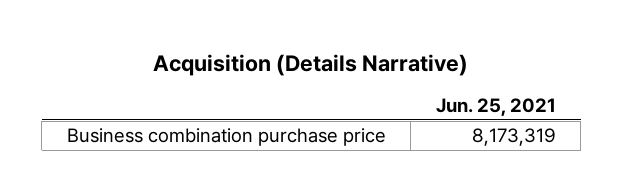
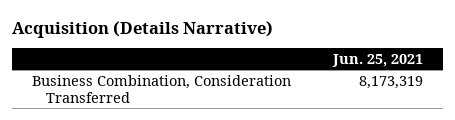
[66,128,386,147] Business combination purchase price -> [32,74,292,103] Business Combination, Consideration Transferred

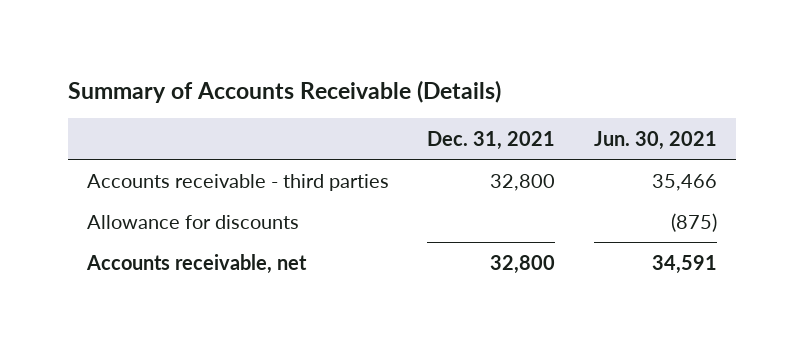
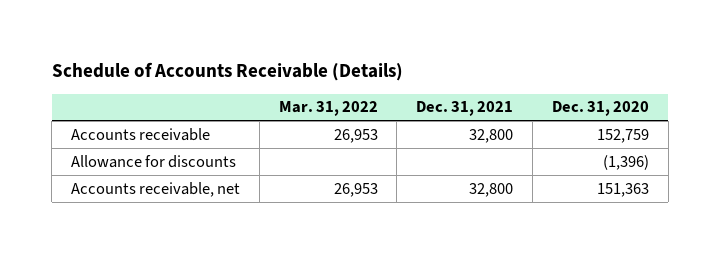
[68,79,502,103] Summary of Accounts Receivable (Details) -> [51,62,403,82] Schedule of Accounts Receivable (Details)
[593,130,717,150] Jun. 30, 2021 -> none
none -> [278,101,378,117] Mar. 31, 2022
none -> [551,101,649,117] Dec. 31, 2020
[87,173,390,191] Accounts receivable - third parties -> [71,127,211,141] Accounts receivable

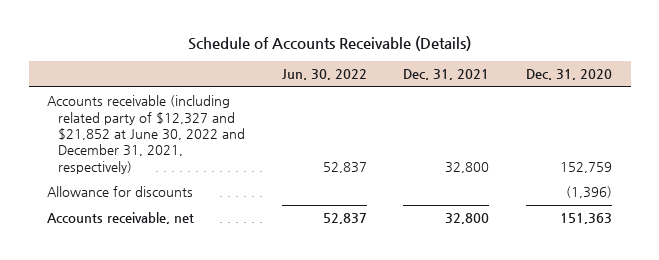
[278,101,378,117] Mar. 31, 2022 -> none
none -> [281,69,367,81] Jun. 30, 2022
[71,127,211,141] Accounts receivable -> [47,95,245,174] Accounts receivable (including related party of $12,327 and $21,852 at June 30, 2022 and December 31, 2021, respectively)

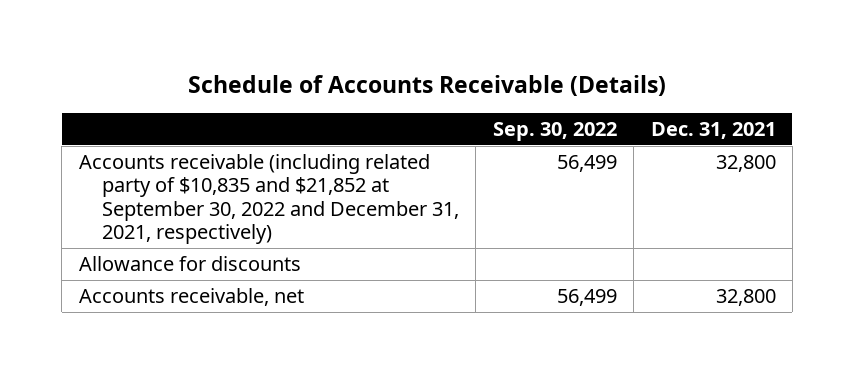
[281,69,367,81] Jun. 30, 2022 -> none
[526,69,613,81] Dec. 31, 2020 -> none
none -> [492,122,617,142] Sep. 30, 2022
[47,95,245,174] Accounts receivable (including related party of $12,327 and $21,852 at June 30, 2022 and December 31, 2021, respectively) -> [78,154,459,244] Accounts receivable (including related party of $10,835 and $21,852 at September 30, 2022 and December 31, 2021, respectively)

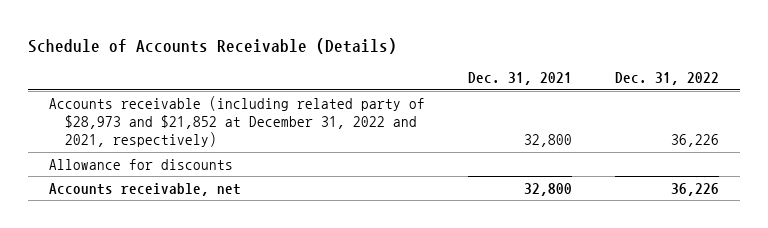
[492,122,617,142] Sep. 30, 2022 -> none
none -> [614,72,719,86] Dec. 31, 2022
[78,154,459,244] Accounts receivable (including related party of $10,835 and $21,852 at September 30, 2022 and December 31, 2021, respectively) -> [49,95,426,148] Accounts receivable (including related party of $28,973 and $21,852 at December 31, 2022 and 2021, respectively)

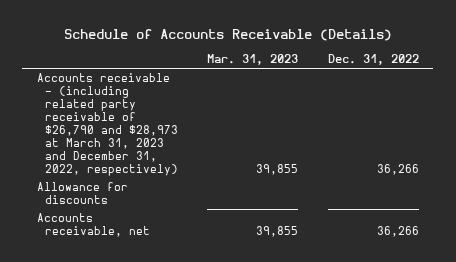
[468,72,573,86] Dec. 31, 2021 -> none
none -> [207,54,299,66] Mar. 31, 2023
[49,95,426,148] Accounts receivable (including related party of $28,973 and $21,852 at December 31, 2022 and 2021, respectively) -> [36,73,179,177] Accounts receivable - (including related party receivable of $26,790 and $28,973 at March 31, 2023 and December 31, 2022, respectively)
[670,134,719,148] 36,226 -> [376,164,419,176] 36,266
[670,182,719,196] 36,226 -> [376,226,419,238] 36,266

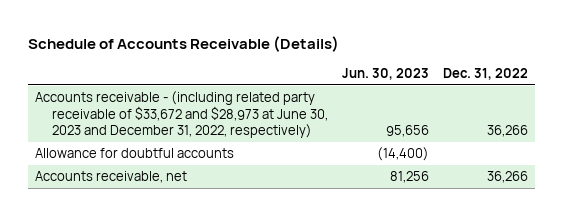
[207,54,299,66] Mar. 31, 2023 -> none
none -> [342,68,430,81] Jun. 30, 2023
[36,73,179,177] Accounts receivable - (including related party receivable of $26,790 and $28,973 at March 31, 2023 and December 31, 2022, respectively) -> [35,91,329,139] Accounts receivable - (including related party receivable of $33,672 and $28,973 at June 30, 2023 and December 31, 2022, respectively)
[36,182,128,205] Allowance for discounts -> [35,148,235,159] Allowance for doubtful accounts

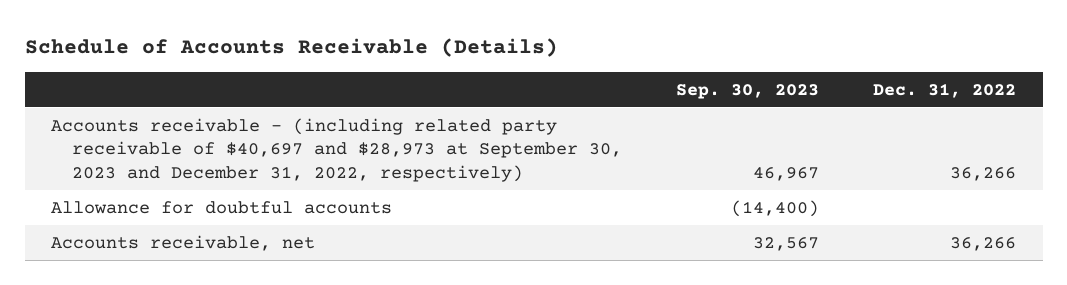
[342,68,430,81] Jun. 30, 2023 -> none
none -> [676,83,820,99] Sep. 30, 2023
[35,91,329,139] Accounts receivable - (including related party receivable of $33,672 and $28,973 at June 30, 2023 and December 31, 2022, respectively) -> [51,117,623,182] Accounts receivable - (including related party receivable of $40,697 and $28,973 at September 30, 2023 and December 31, 2022, respectively)

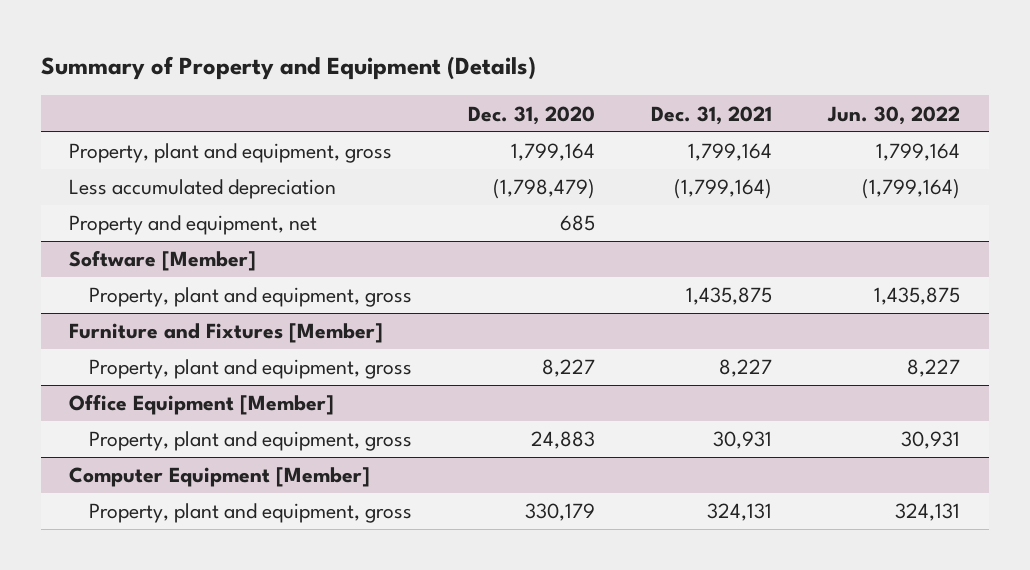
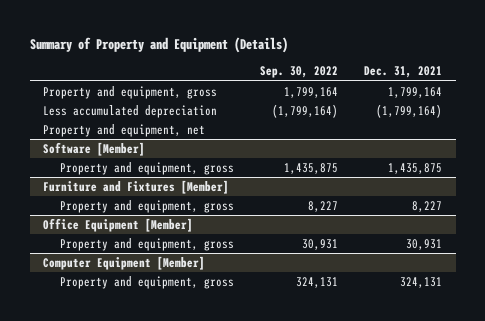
[468,105,596,125] Dec. 31, 2020 -> none
[827,105,961,125] Jun. 30, 2022 -> none
none -> [260,66,339,79] Sep. 30, 2022
[69,143,393,164] Property, plant and equipment, gross -> [42,85,217,99] Property and equipment, gross
[89,287,413,308] Property, plant and equipment, gross -> [60,161,235,175] Property and equipment, gross
[89,359,413,380] Property, plant and equipment, gross -> [60,199,235,213] Property and equipment, gross
[89,431,413,452] Property, plant and equipment, gross -> [60,237,235,251] Property and equipment, gross
[89,503,413,524] Property, plant and equipment, gross -> [60,275,235,289] Property and equipment, gross

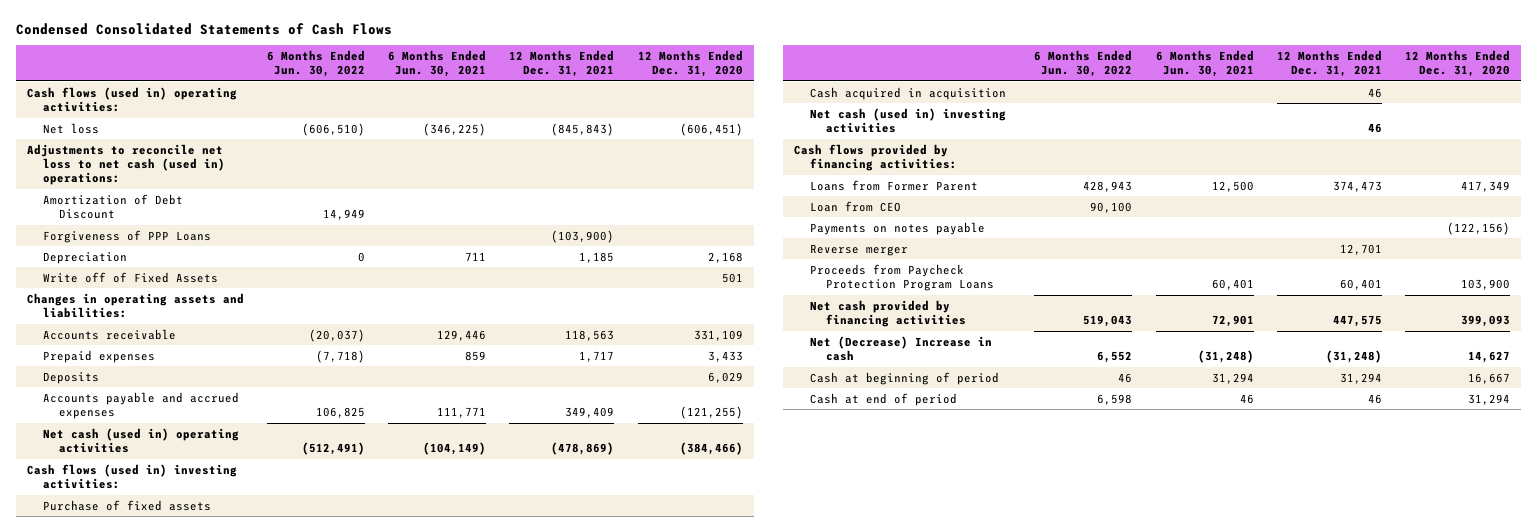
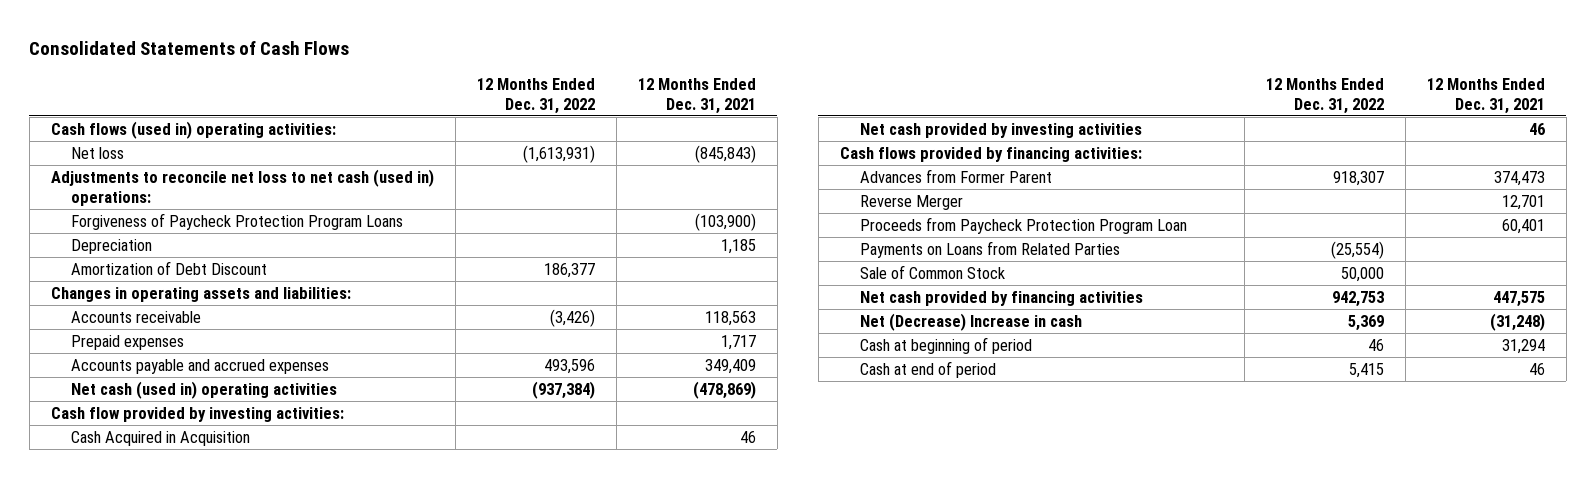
[15,22,392,35] Condensed Consolidated Statements of Cash Flows -> [29,41,350,56] Consolidated Statements of Cash Flows
[267,49,366,77] 6 Months Ended Jun. 30, 2022 -> none
[388,49,487,77] 6 Months Ended Jun. 30, 2021 -> none
[637,49,743,77] 12 Months Ended Dec. 31, 2020 -> none
none -> [476,77,595,114] 12 Months Ended Dec. 31, 2022
[43,229,212,243] Forgiveness of PPP Loans -> [70,213,403,231] Forgiveness of Paycheck Protection Program Loans
[43,271,219,283] Write off of Fixed Assets -> none
[43,193,184,219] Amortization of Debt Discount -> [70,261,267,276] Amortization of Debt Discount
[43,371,100,384] Deposits -> none
[43,499,212,511] Purchase of fixed assets -> none
[27,463,238,489] Cash flows (used in) investing activities: -> [50,407,344,423] Cash flow provided by investing activities:
[810,86,1007,100] Cash acquired in acquisition -> [70,431,250,447] Cash Acquired in Acquisition
[810,107,1007,133] Net cash (used in) investing activities -> [859,123,1142,139] Net cash provided by investing activities
[810,200,902,212] Loan from CEO -> none
[810,221,986,235] Payments on notes payable -> none
[810,179,979,191] Loans from Former Parent -> [859,169,1052,184] Advances from Former Parent
[810,243,909,256] Reverse merger -> [859,195,963,211] Reverse Merger
[810,263,994,291] Proceeds from Paycheck Protection Program Loans -> [859,217,1187,235] Proceeds from Paycheck Protection Program Loan
none -> [859,241,1120,259] Payments on Loans from Related Parties
none -> [859,265,1005,280] Sale of Common Stock

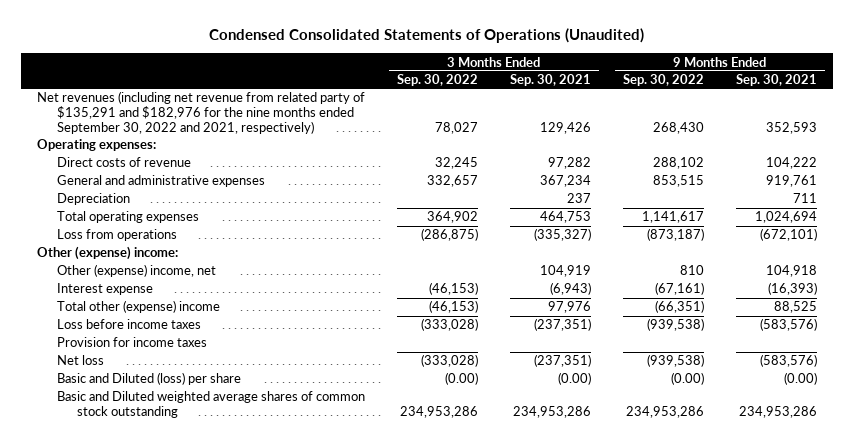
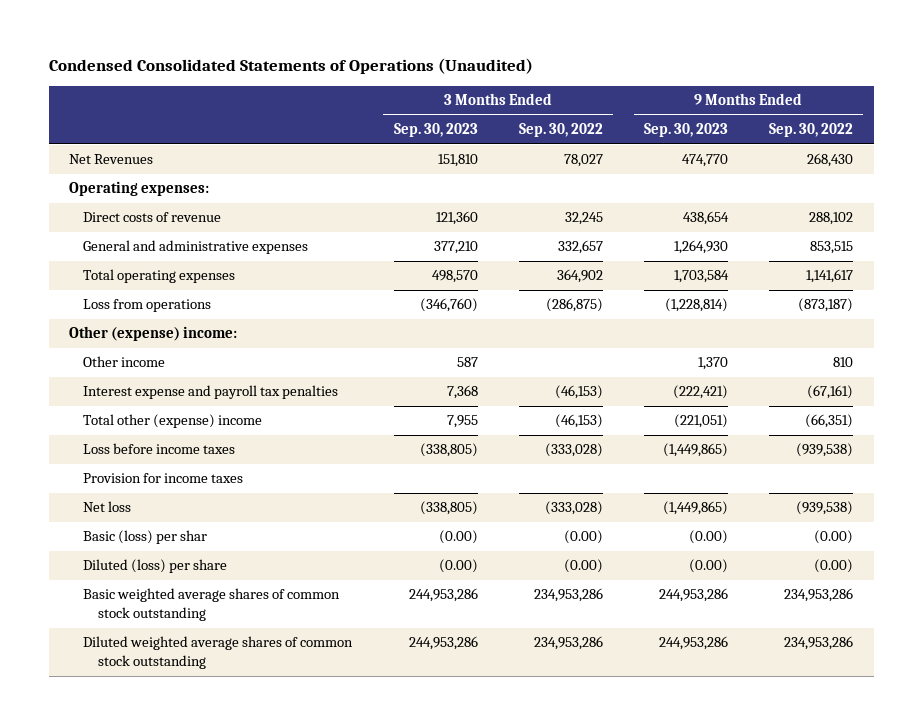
[510,74,592,87] Sep. 30, 2021 -> none
[736,74,818,87] Sep. 30, 2021 -> none
none -> [393,123,478,138] Sep. 30, 2023
none -> [643,123,728,138] Sep. 30, 2023
[36,91,365,134] Net revenues (including net revenue from related party of $135,291 and $182,976 for the nine months ended September 30, 2022 and 2021, respectively) -> [69,154,154,165] Net Revenues
[56,193,130,206] Depreciation -> none
[56,264,216,278] Other (expense) income, net -> [83,356,166,368] Other income
[56,283,153,296] Interest expense -> [83,385,339,400] Interest expense and payroll tax penalties
[56,372,241,386] Basic and Diluted (loss) per share -> [83,530,208,545] Basic (loss) per shar
none -> [83,559,228,574] Diluted (loss) per share
[56,391,365,418] Basic and Diluted weighted average shares of common stock outstanding -> [83,588,341,622] Basic weighted average shares of common stock outstanding
none -> [83,636,354,670] Diluted weighted average shares of common stock outstanding

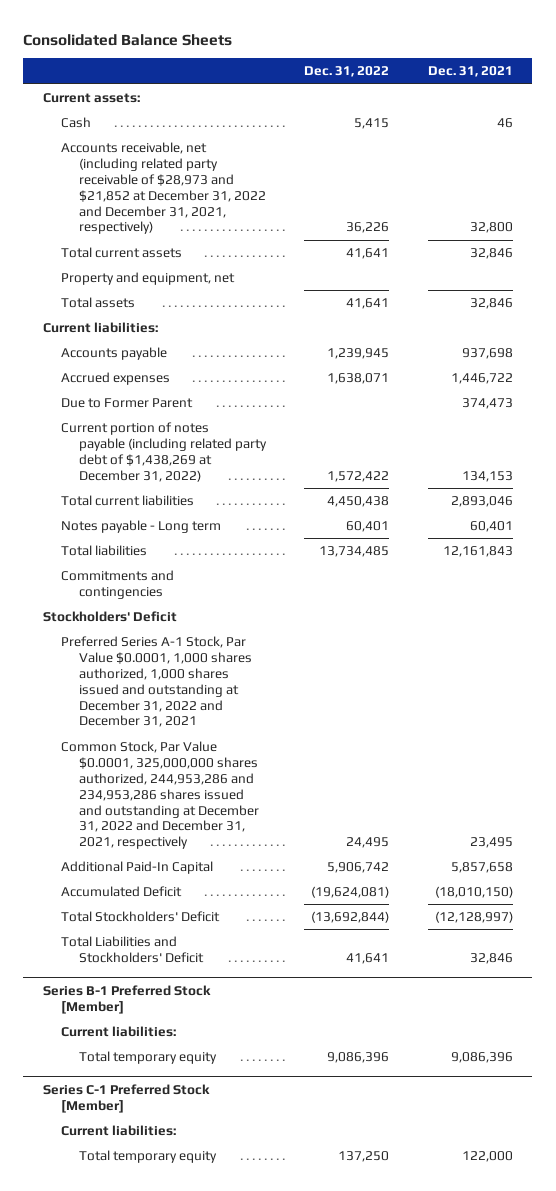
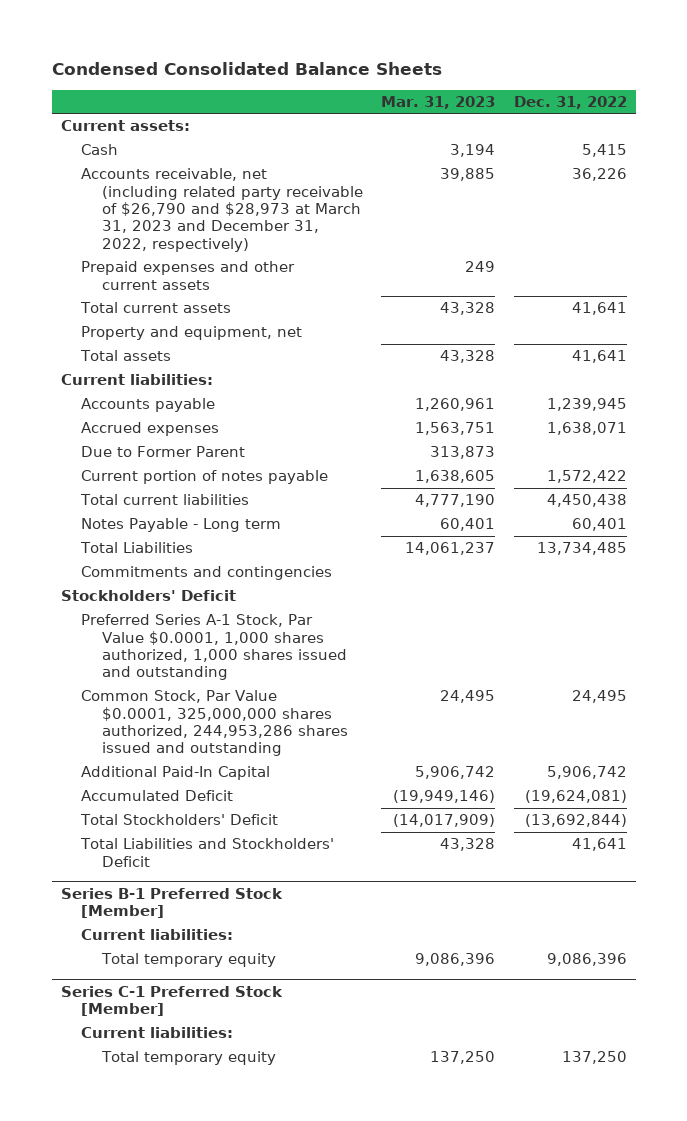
[23,33,233,46] Consolidated Balance Sheets -> [51,61,442,75] Condensed Consolidated Balance Sheets
[428,66,514,78] Dec. 31, 2021 -> none
none -> [381,95,496,109] Mar. 31, 2023
[60,142,266,235] Accounts receivable, net (including related party receivable of $28,973 and $21,852 at December 31, 2022 and December 31, 2021, respectively) -> [81,168,364,252] Accounts receivable, net (including related party receivable of $26,790 and $28,973 at March 31, 2023 and December 31, 2022, respectively)
none -> [81,261,296,290] Prepaid expenses and other current assets
[60,422,267,482] Current portion of notes payable (including related party debt of $1,438,269 at December 31, 2022) -> [81,470,329,485] Current portion of notes payable
[60,520,221,534] Notes payable - Long term -> [81,518,282,533] Notes Payable - Long term
[60,545,147,557] Total liabilities -> [80,542,194,554] Total Liabilities
[60,636,252,728] Preferred Series A-1 Stock, Par Value $0.0001, 1,000 shares authorized, 1,000 shares issued and outstanding at December 31, 2022 and December 31, 2021 -> [81,614,348,681] Preferred Series A-1 Stock, Par Value $0.0001, 1,000 shares authorized, 1,000 shares issued and outstanding
[60,741,259,850] Common Stock, Par Value $0.0001, 325,000,000 shares authorized, 244,953,286 and 234,953,286 shares issued and outstanding at December 31, 2022 and December 31, 2021, respectively -> [81,690,349,757] Common Stock, Par Value $0.0001, 325,000,000 shares authorized, 244,953,286 shares issued and outstanding

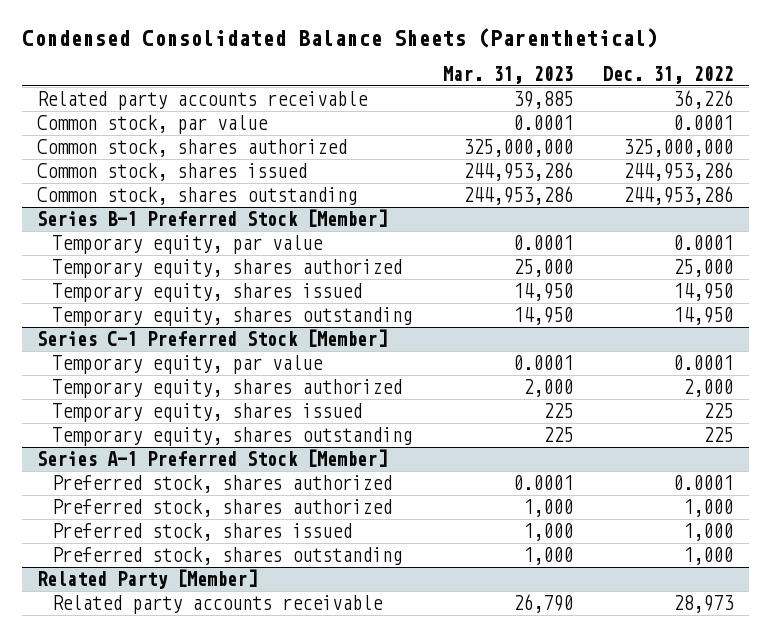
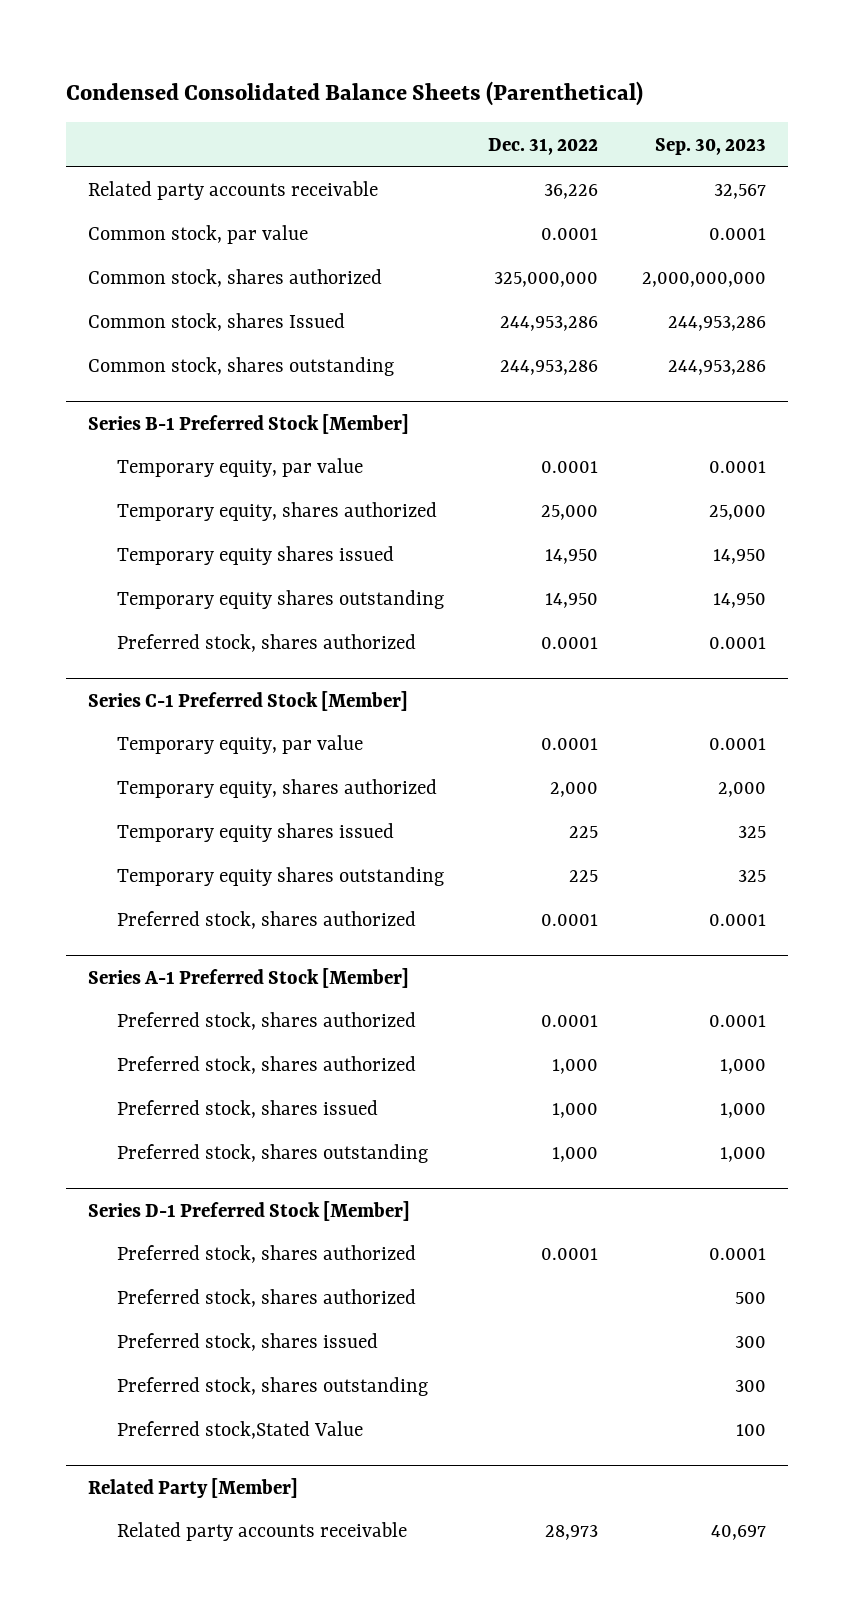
[442,66,573,85] Mar. 31, 2023 -> none
none -> [654,137,766,155] Sep. 30, 2023
[36,163,307,182] Common stock, shares issued -> [88,313,346,332] Common stock, shares Issued
[52,283,363,303] Temporary equity, shares issued -> [117,546,395,566] Temporary equity shares issued
[52,307,413,327] Temporary equity, shares outstanding -> [117,590,445,610] Temporary equity shares outstanding
none -> [117,634,417,653] Preferred stock, shares authorized
[52,403,363,423] Temporary equity, shares issued -> [117,823,395,843] Temporary equity shares issued
[52,427,413,447] Temporary equity, shares outstanding -> [117,867,445,887] Temporary equity shares outstanding
none -> [117,911,417,930] Preferred stock, shares authorized
none -> [88,1200,411,1221] Series D-1 Preferred Stock [Member]
none -> [117,1245,417,1264] Preferred stock, shares authorized
none -> [117,1289,417,1308] Preferred stock, shares authorized
none -> [117,1333,379,1352] Preferred stock, shares issued
none -> [117,1377,429,1397] Preferred stock, shares outstanding
none -> [117,1421,364,1440] Preferred stock,Stated Value

